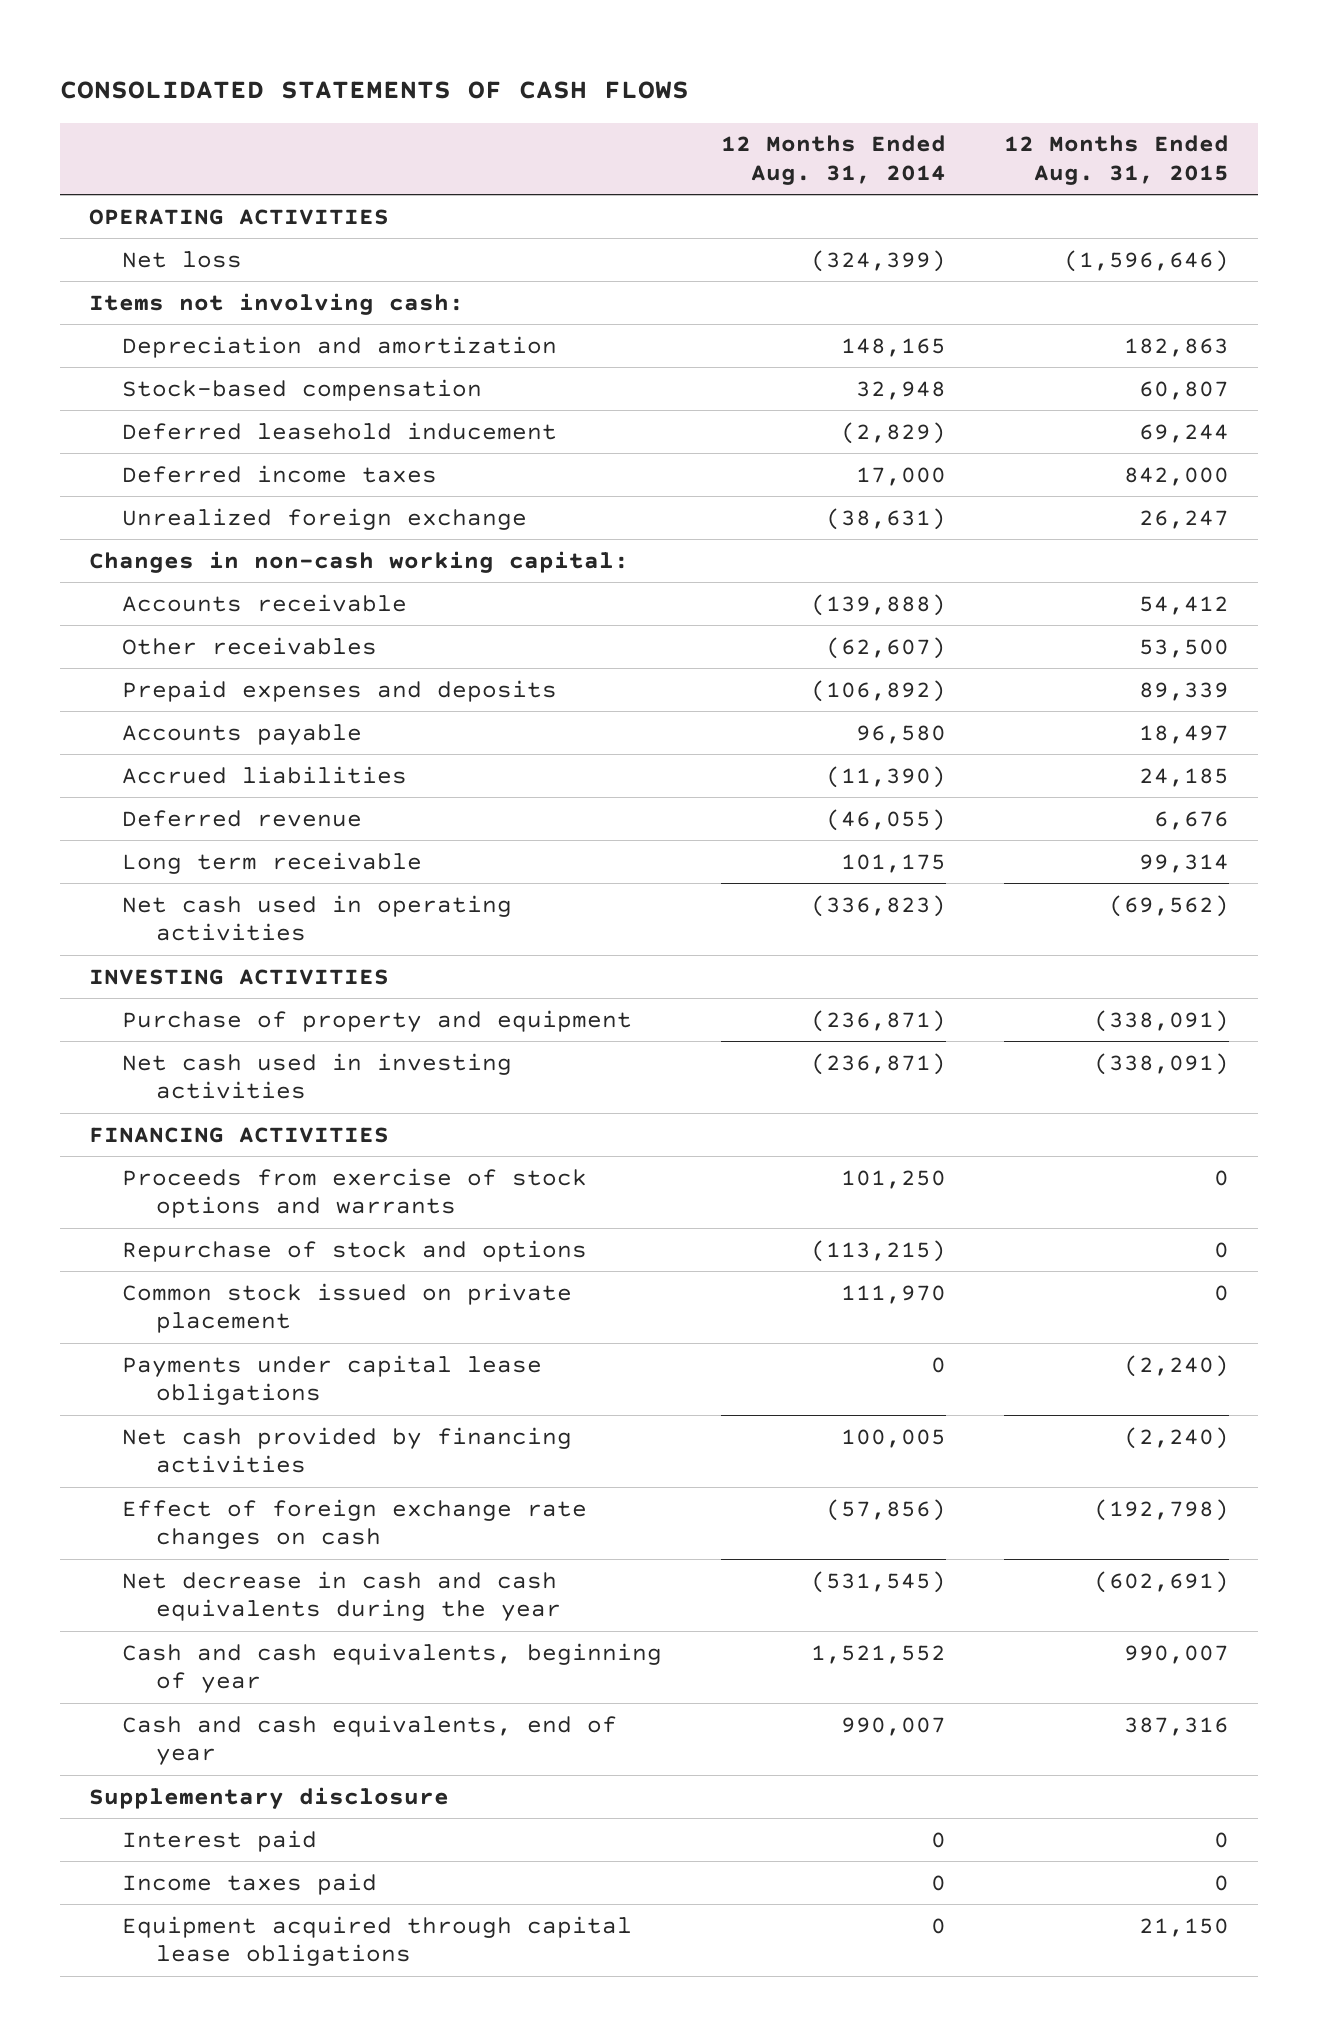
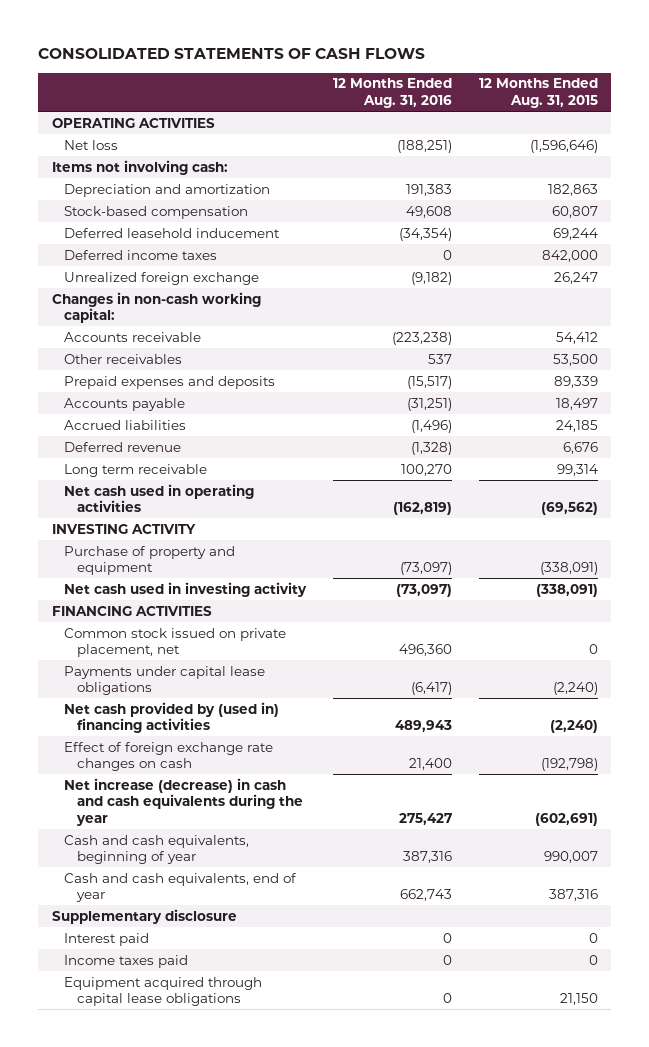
[720,135,946,186] 12 Months Ended Aug. 31, 2014 -> none
none -> [332,78,452,108] 12 Months Ended Aug. 31, 2016
[89,968,390,985] INVESTING ACTIVITIES -> [51,523,196,534] INVESTING ACTIVITY
[122,1052,513,1100] Net cash used in investing activities -> [64,581,308,597] Net cash used in investing activity
[122,1167,588,1219] Proceeds from exercise of stock options and warrants -> none
[122,1239,588,1262] Repurchase of stock and options -> none
[122,1282,573,1334] Common stock issued on private placement -> [64,627,287,658] Common stock issued on private placement, net
[122,1426,573,1474] Net cash provided by financing activities -> [64,701,280,734] Net cash provided by (used in) financing activities
[122,1570,561,1622] Net decrease in cash and cash equivalents during the year -> [64,777,303,826] Net increase (decrease) in cash and cash equivalents during the year

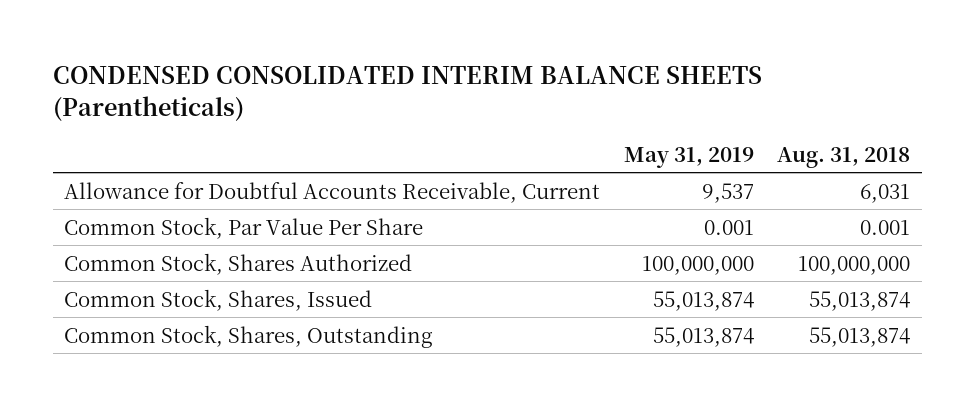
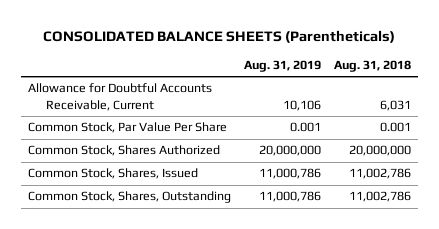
[52,66,762,121] CONDENSED CONSOLIDATED INTERIM BALANCE SHEETS (Parentheticals) -> [43,29,396,43] CONSOLIDATED BALANCE SHEETS (Parentheticals)
[623,146,754,168] May 31, 2019 -> none
none -> [243,59,321,72] Aug. 31, 2019
[798,255,911,275] 100,000,000 -> [348,145,411,157] 20,000,000
[809,290,911,311] 55,013,874 -> [348,168,411,180] 11,002,786
[809,326,911,347] 55,013,874 -> [348,191,411,203] 11,002,786

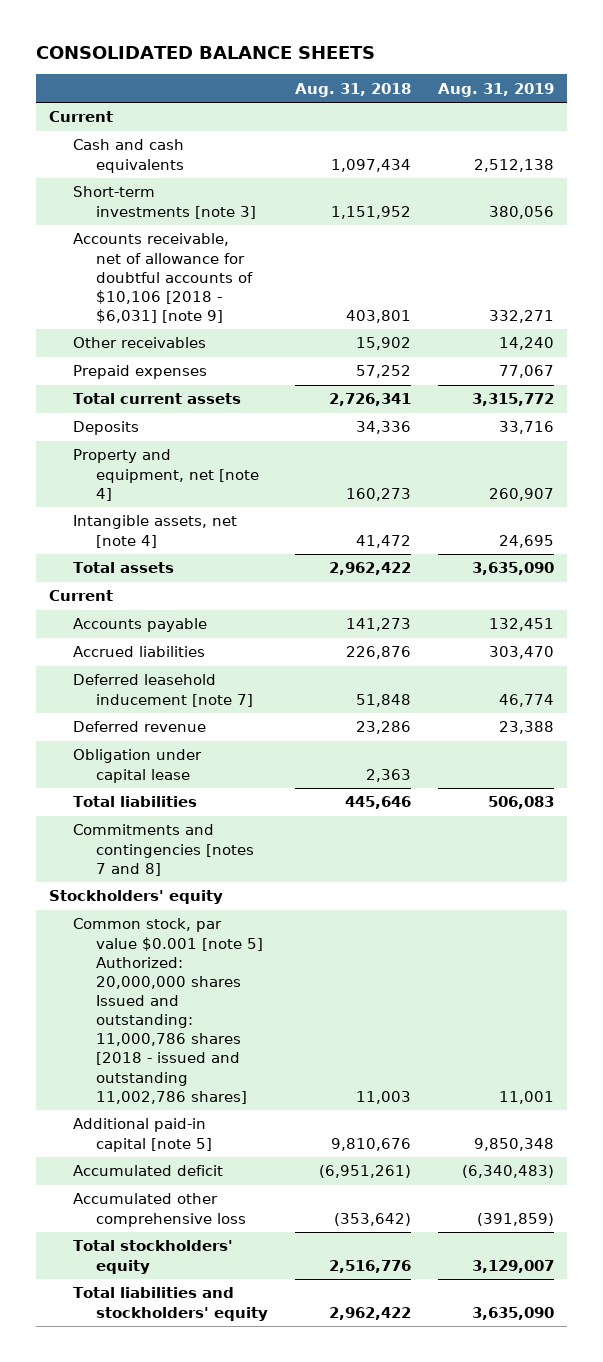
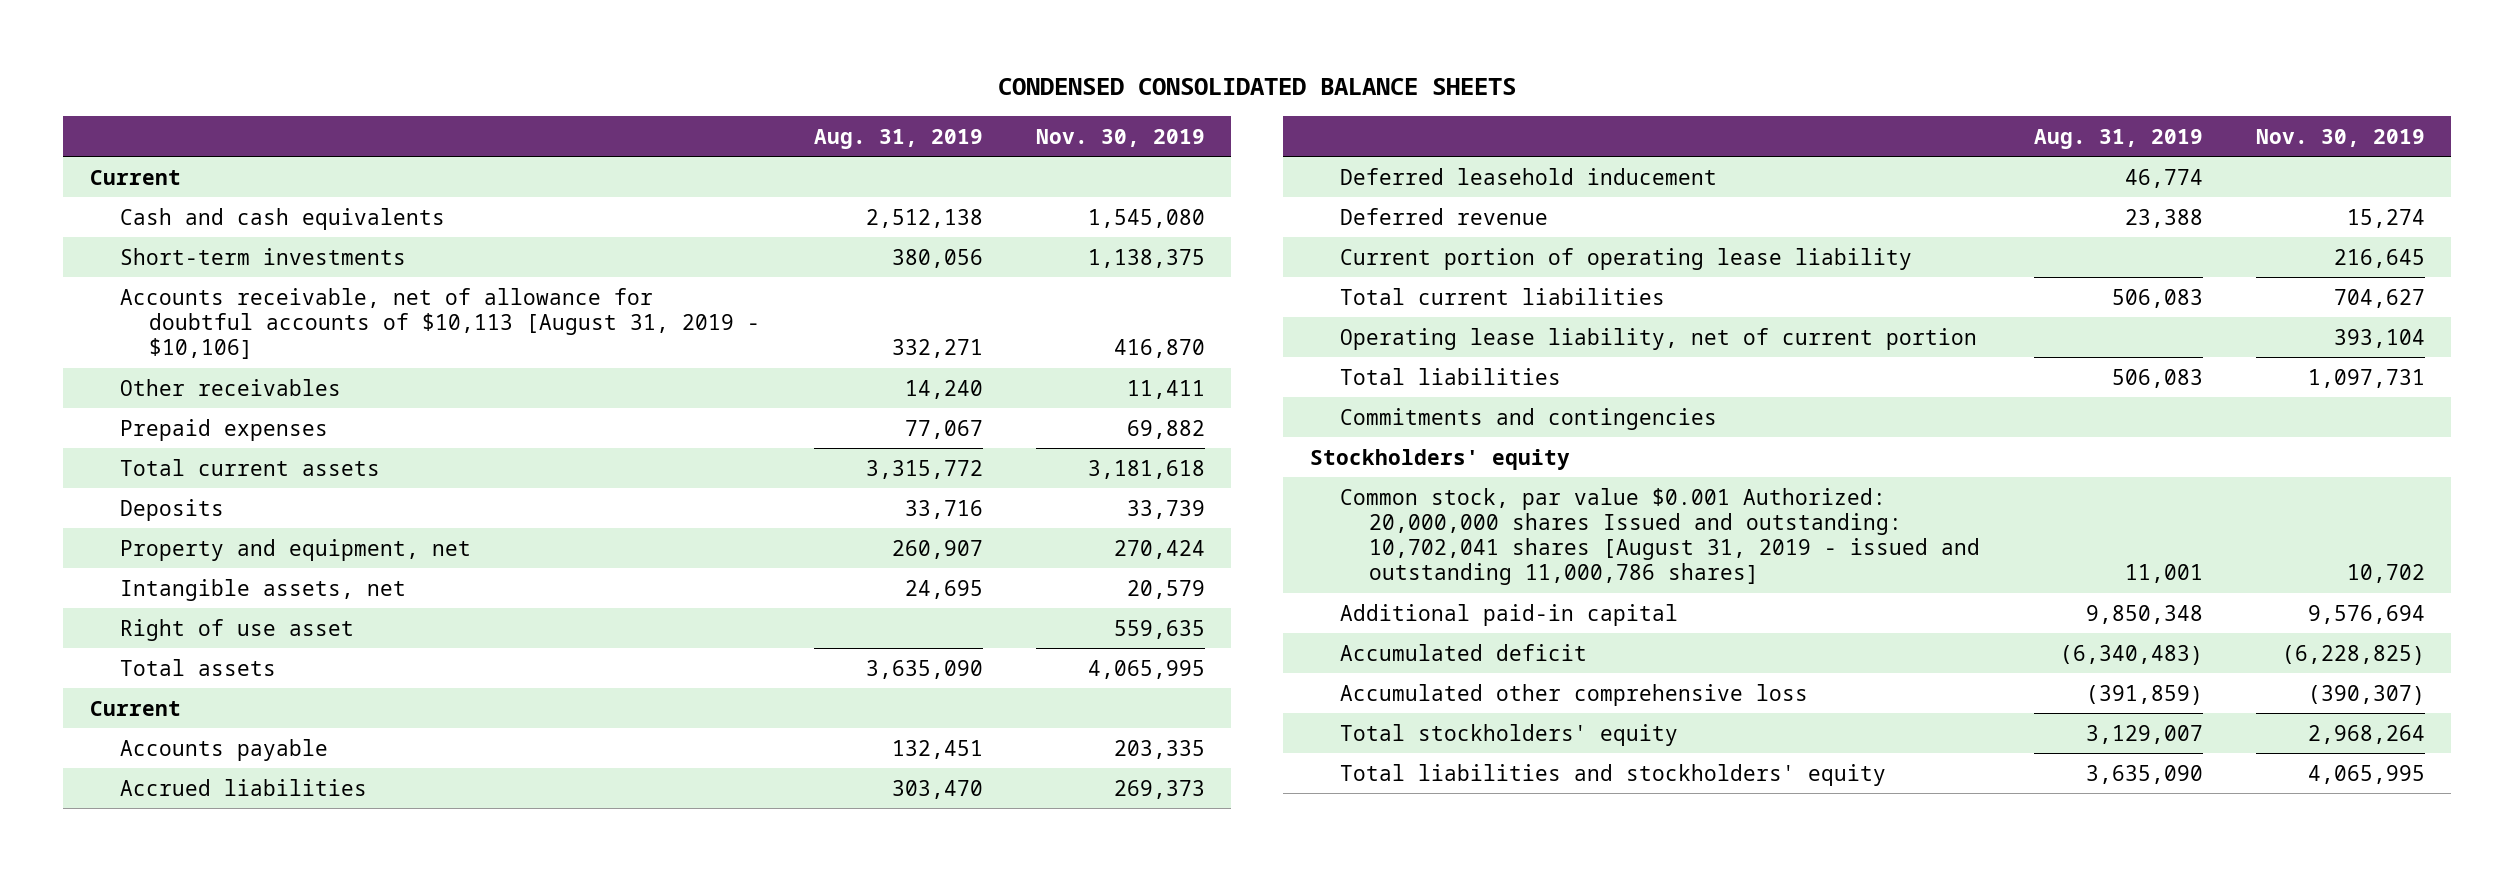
[35,46,375,60] CONSOLIDATED BALANCE SHEETS -> [998,78,1517,96] CONDENSED CONSOLIDATED BALANCE SHEETS
[295,82,412,97] Aug. 31, 2018 -> none
none -> [1035,128,1205,147] Nov. 30, 2019
[72,186,257,219] Short-term investments [note 3] -> [119,247,406,265] Short-term investments
[72,233,254,323] Accounts receivable, net of allowance for doubtful accounts of $10,106 [2018 - $6,031] [note 9] -> [119,287,761,360] Accounts receivable, net of allowance for doubtful accounts of $10,113 [August 31, 2019 - $10,106]
[72,449,260,501] Property and equipment, net [note 4] -> [119,538,471,561] Property and equipment, net
[72,515,237,548] Intangible assets, net [note 4] -> [119,578,406,601] Intangible assets, net
none -> [119,618,354,641] Right of use asset
[72,674,254,707] Deferred leasehold inducement [note 7] -> [1339,167,1717,185] Deferred leasehold inducement
[72,749,202,783] Obligation under capital lease -> none
none -> [1339,247,1912,270] Current portion of operating lease liability
none -> [1339,287,1665,305] Total current liabilities
none -> [1339,327,1977,350] Operating lease liability, net of current portion
[72,824,255,876] Commitments and contingencies [notes 7 and 8] -> [1339,407,1717,430] Commitments and contingencies
[72,918,264,1104] Common stock, par value $0.001 [note 5] Authorized: 20,000,000 shares Issued and outstanding: 11,000,786 shares [2018 - issued and outstanding 11,002,786 shares] -> [1339,487,1981,586] Common stock, par value $0.001 Authorized: 20,000,000 shares Issued and outstanding: 10,702,041 shares [August 31, 2019 - issued and outstanding 11,000,786 shares]
[72,1118,213,1152] Additional paid-in capital [note 5] -> [1339,603,1678,626] Additional paid-in capital

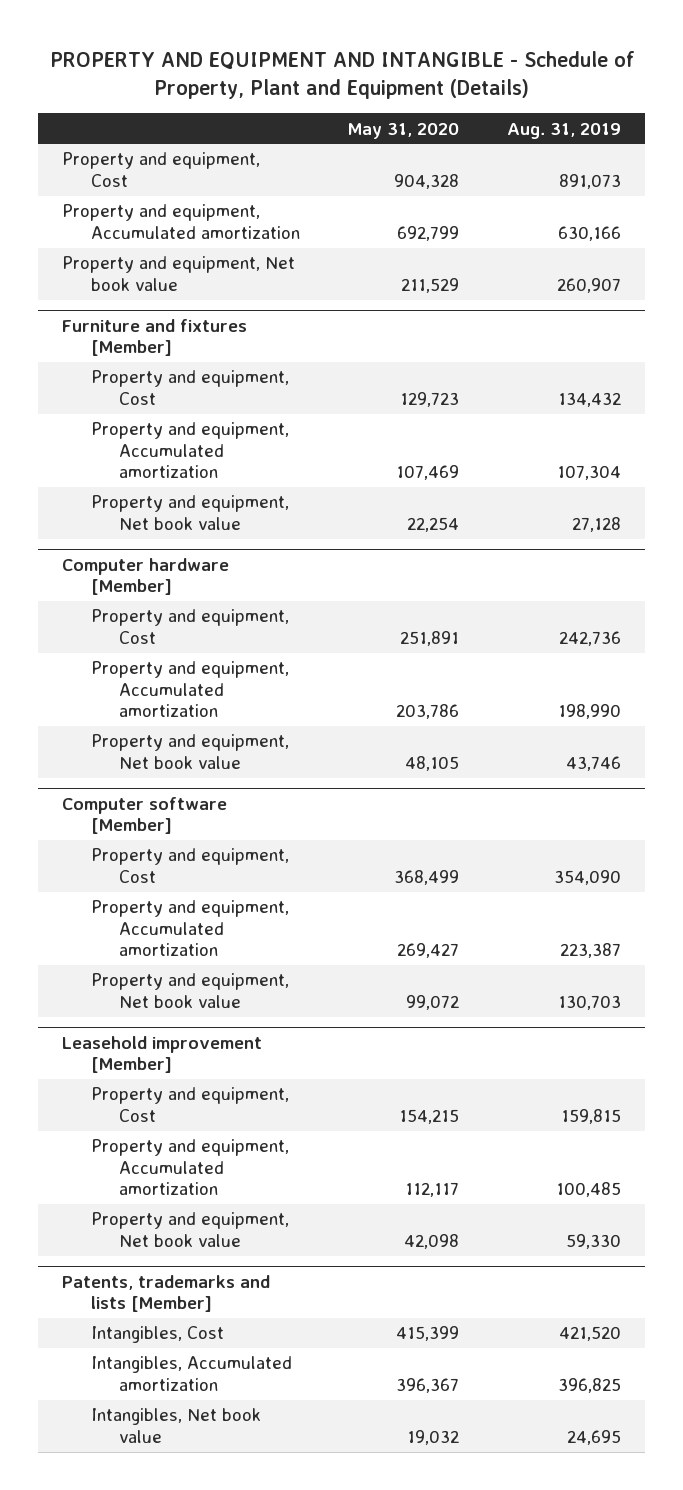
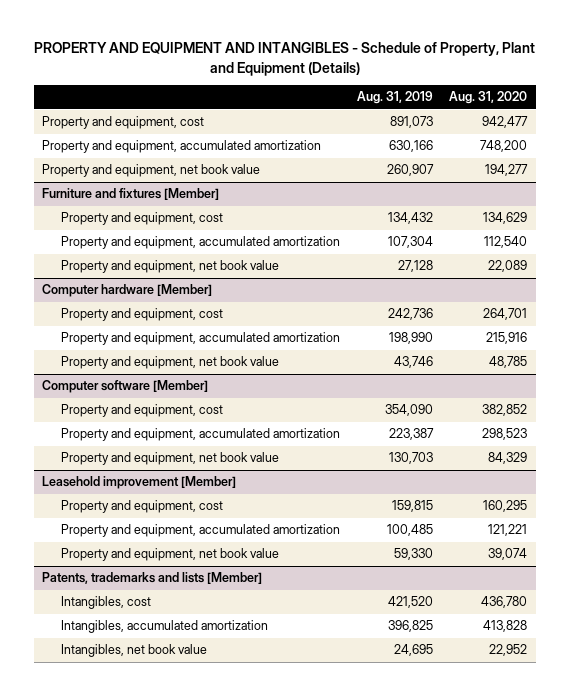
[49,50,635,100] PROPERTY AND EQUIPMENT AND INTANGIBLE - Schedule of Property, Plant and Equipment (Details) -> [33,42,535,76] PROPERTY AND EQUIPMENT AND INTANGIBLES - Schedule of Property, Plant and Equipment (Details)
[347,122,460,139] May 31, 2020 -> none
none -> [449,91,528,105] Aug. 31, 2020
[62,152,261,187] Property and equipment, Cost -> [42,116,205,130] Property and equipment, cost
[62,204,300,239] Property and equipment, Accumulated amortization -> [42,140,322,154] Property and equipment, accumulated amortization
[62,256,296,291] Property and equipment, Net book value -> [42,164,261,178] Property and equipment, net book value
[90,370,289,405] Property and equipment, Cost -> [60,212,223,226] Property and equipment, cost
[90,422,289,479] Property and equipment, Accumulated amortization -> [60,236,340,250] Property and equipment, accumulated amortization
[90,495,289,530] Property and equipment, Net book value -> [60,260,279,274] Property and equipment, net book value
[90,609,289,644] Property and equipment, Cost -> [60,308,223,322] Property and equipment, cost
[90,661,289,718] Property and equipment, Accumulated amortization -> [60,332,340,346] Property and equipment, accumulated amortization
[90,734,289,769] Property and equipment, Net book value -> [60,356,279,370] Property and equipment, net book value
[90,848,289,883] Property and equipment, Cost -> [60,404,223,418] Property and equipment, cost
[90,900,289,957] Property and equipment, Accumulated amortization -> [60,428,340,442] Property and equipment, accumulated amortization
[90,973,289,1008] Property and equipment, Net book value -> [60,452,279,466] Property and equipment, net book value
[90,1087,289,1122] Property and equipment, Cost -> [60,500,223,514] Property and equipment, cost
[90,1139,289,1196] Property and equipment, Accumulated amortization -> [60,524,340,538] Property and equipment, accumulated amortization
[90,1212,289,1247] Property and equipment, Net book value -> [60,548,279,562] Property and equipment, net book value
[90,1326,224,1344] Intangibles, Cost -> [60,596,151,610] Intangibles, cost
[90,1356,292,1391] Intangibles, Accumulated amortization -> [60,620,268,634] Intangibles, accumulated amortization
[90,1408,261,1443] Intangibles, Net book value -> [60,644,207,658] Intangibles, net book value

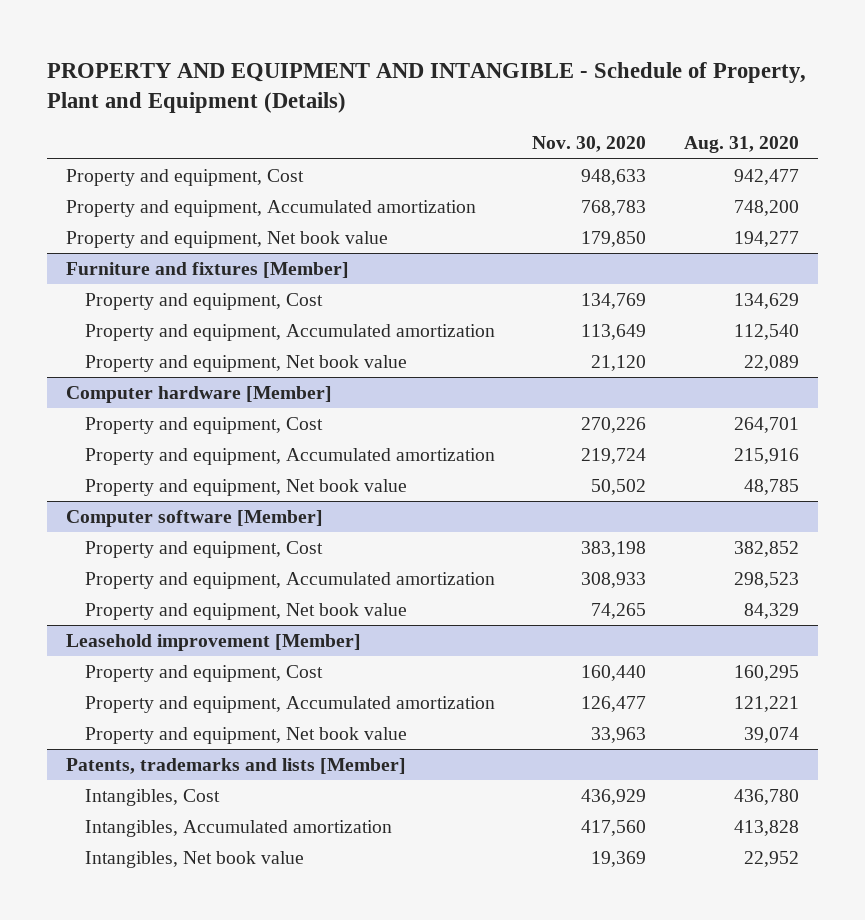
[33,42,535,76] PROPERTY AND EQUIPMENT AND INTANGIBLES - Schedule of Property, Plant and Equipment (Details) -> [47,61,807,113] PROPERTY AND EQUIPMENT AND INTANGIBLE - Schedule of Property, Plant and Equipment (Details)
[356,91,433,105] Aug. 31, 2019 -> none
none -> [532,136,647,153] Nov. 30, 2020
[42,116,205,130] Property and equipment, cost -> [66,168,305,186] Property and equipment, Cost
[42,140,322,154] Property and equipment, accumulated amortization -> [66,199,477,217] Property and equipment, Accumulated amortization
[42,164,261,178] Property and equipment, net book value -> [66,230,389,248] Property and equipment, Net book value
[60,212,223,226] Property and equipment, cost -> [84,292,323,310] Property and equipment, Cost
[60,236,340,250] Property and equipment, accumulated amortization -> [84,323,495,341] Property and equipment, Accumulated amortization
[60,260,279,274] Property and equipment, net book value -> [84,354,407,372] Property and equipment, Net book value
[60,308,223,322] Property and equipment, cost -> [84,416,323,434] Property and equipment, Cost
[60,332,340,346] Property and equipment, accumulated amortization -> [84,447,495,465] Property and equipment, Accumulated amortization
[60,356,279,370] Property and equipment, net book value -> [84,478,407,496] Property and equipment, Net book value
[60,404,223,418] Property and equipment, cost -> [84,540,323,558] Property and equipment, Cost
[60,428,340,442] Property and equipment, accumulated amortization -> [84,571,495,589] Property and equipment, Accumulated amortization
[60,452,279,466] Property and equipment, net book value -> [84,602,407,620] Property and equipment, Net book value
[60,500,223,514] Property and equipment, cost -> [84,664,323,682] Property and equipment, Cost
[60,524,340,538] Property and equipment, accumulated amortization -> [84,695,495,713] Property and equipment, Accumulated amortization
[60,548,279,562] Property and equipment, net book value -> [84,726,407,744] Property and equipment, Net book value
[60,596,151,610] Intangibles, cost -> [84,788,220,806] Intangibles, Cost
[60,620,268,634] Intangibles, accumulated amortization -> [84,819,392,837] Intangibles, Accumulated amortization
[60,644,207,658] Intangibles, net book value -> [84,850,304,868] Intangibles, Net book value

